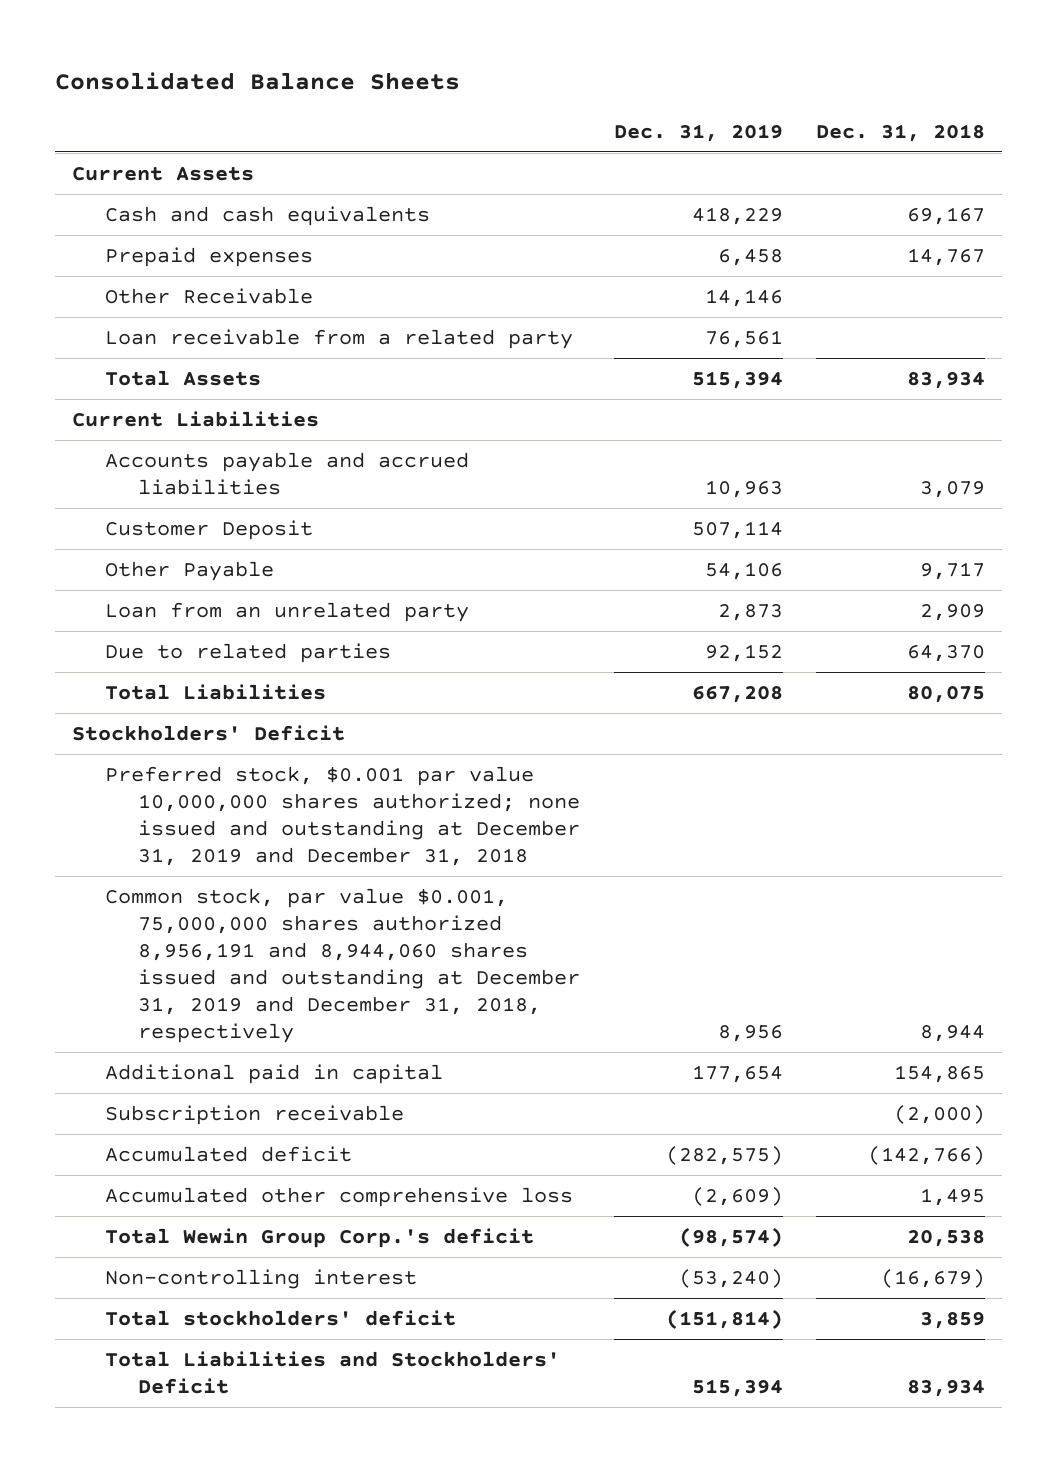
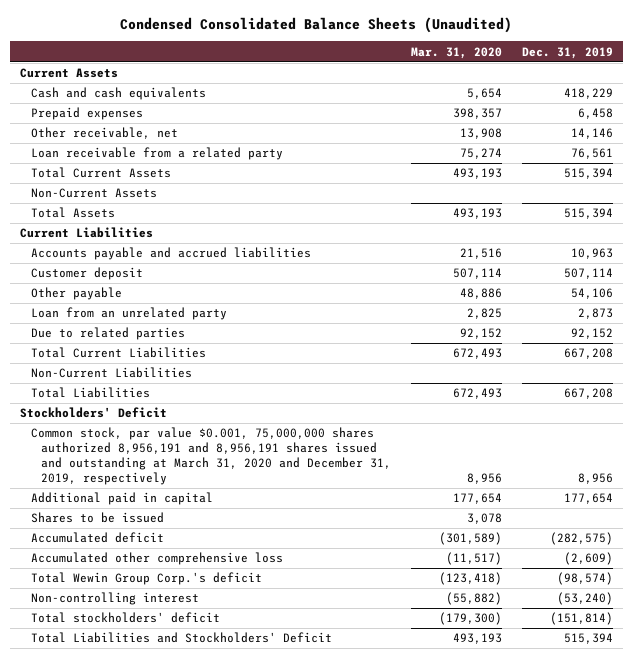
[54,71,460,90] Consolidated Balance Sheets -> [120,17,513,34] Condensed Consolidated Balance Sheets (Unaudited)
[816,123,986,142] Dec. 31, 2018 -> none
none -> [410,46,502,59] Mar. 31, 2020
[105,288,314,305] Other Receivable -> [30,127,178,140] Other receivable, net
none -> [30,167,171,179] Total Current Assets
none -> [30,188,157,199] Non-Current Assets
[105,520,314,541] Customer Deposit -> [30,267,143,281] Customer deposit
[105,561,275,582] Other Payable -> [30,287,122,301] Other payable
none -> [30,347,206,359] Total Current Liabilities
none -> [30,367,192,379] Non-Current Liabilities
[105,766,581,866] Preferred stock, $0.001 par value 10,000,000 shares authorized; none issued and outstanding at December 31, 2019 and December 31, 2018 -> none
[105,888,581,1043] Common stock, par value $0.001, 75,000,000 shares authorized 8,956,191 and 8,944,060 shares issued and outstanding at December 31, 2019 and December 31, 2018, respectively -> [30,427,392,485] Common stock, par value $0.001, 75,000,000 shares authorized 8,956,191 and 8,956,191 shares issued and outstanding at March 31, 2020 and December 31, 2019, respectively
[105,1105,405,1126] Subscription receivable -> none
none -> [30,512,164,524] Shares to be issued

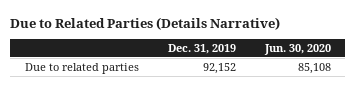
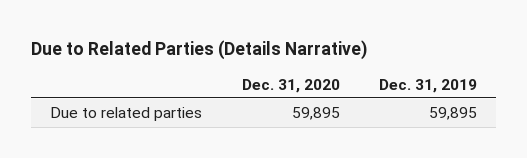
[263,43,331,55] Jun. 30, 2020 -> none
none -> [241,78,340,93] Dec. 31, 2020
[202,63,236,75] 92,152 -> [428,107,477,121] 59,895

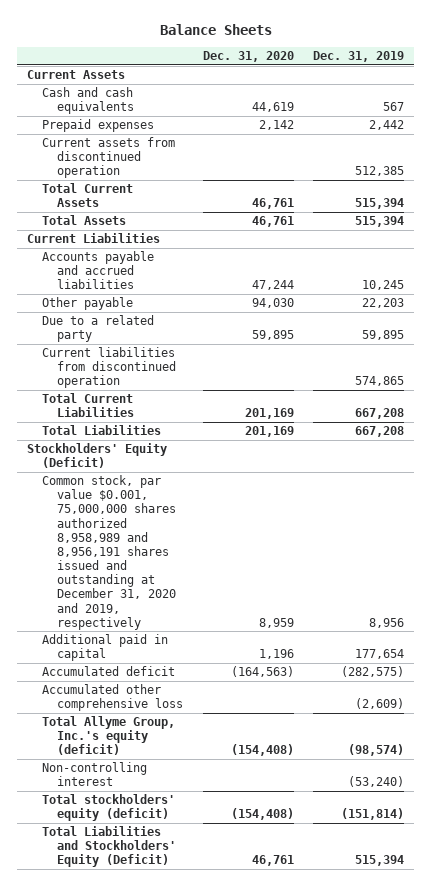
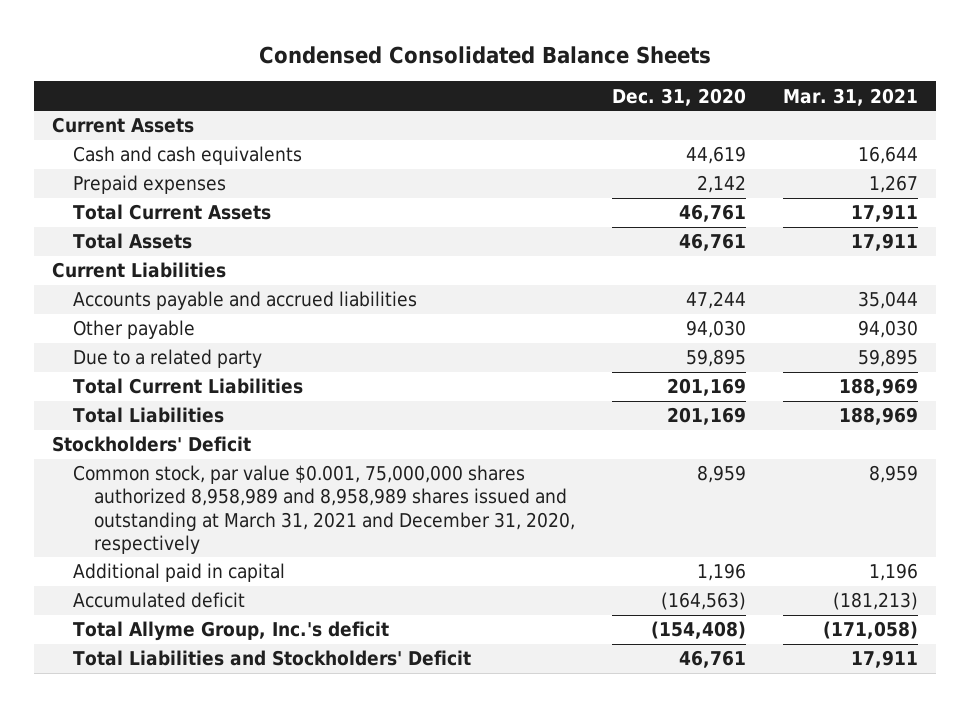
[159,24,272,36] Balance Sheets -> [258,45,711,64] Condensed Consolidated Balance Sheets
[313,51,405,63] Dec. 31, 2019 -> none
none -> [782,87,918,106] Mar. 31, 2021
[42,137,176,179] Current assets from discontinued operation -> none
[42,347,177,389] Current liabilities from discontinued operation -> none
[26,443,167,469] Stockholders' Equity (Deficit) -> [52,436,252,453] Stockholders' Deficit
[42,475,177,630] Common stock, par value $0.001, 75,000,000 shares authorized 8,958,989 and 8,956,191 shares issued and outstanding at December 31, 2020 and 2019, respectively -> [73,465,576,554] Common stock, par value $0.001, 75,000,000 shares authorized 8,958,989 and 8,958,989 shares issued and outstanding at March 31, 2021 and December 31, 2020, respectively
[42,684,184,712] Accumulated other comprehensive loss -> none
[42,762,148,787] Non-controlling interest -> none
[42,794,176,822] Total stockholders' equity (deficit) -> none
[42,716,176,756] Total Allyme Group, Inc.'s equity (deficit) -> [73,621,390,642] Total Allyme Group, Inc.'s deficit
[42,826,177,868] Total Liabilities and Stockholders' Equity (Deficit) -> [73,650,472,667] Total Liabilities and Stockholders' Deficit

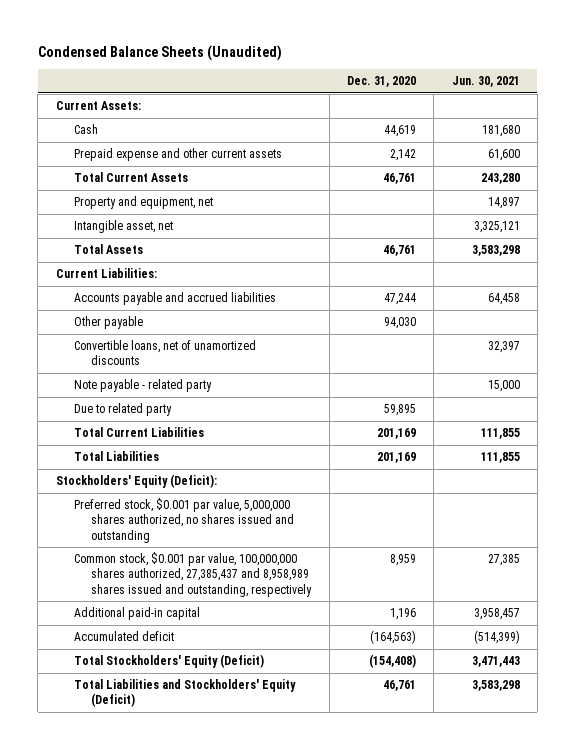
[258,45,711,64] Condensed Consolidated Balance Sheets -> [37,44,282,61] Condensed Balance Sheets (Unaudited)
[782,87,918,106] Mar. 31, 2021 -> none
none -> [451,76,520,88] Jun. 30, 2021
[52,117,195,134] Current Assets -> [55,101,141,111] Current Assets:
[73,146,303,166] Cash and cash equivalents -> [73,124,98,135] Cash
[73,175,227,195] Prepaid expenses -> [73,148,282,162] Prepaid expense and other current assets
none -> [73,196,213,210] Property and equipment, net
none -> [73,220,173,234] Intangible asset, net
[52,262,227,279] Current Liabilities -> [55,268,157,279] Current Liabilities:
none -> [73,340,256,366] Convertible loans, net of unamortized discounts
none -> [73,379,212,393] Note payable - related party
[73,349,263,369] Due to a related party -> [73,403,172,417] Due to related party
[52,436,252,453] Stockholders' Deficit -> [55,474,217,489] Stockholders' Equity (Deficit):
none -> [73,498,295,543] Preferred stock, $0.001 par value, 5,000,000 shares authorized, no shares issued and outstanding
[73,465,576,554] Common stock, par value $0.001, 75,000,000 shares authorized 8,958,989 and 8,958,989 shares issued and outstanding at March 31, 2021 and December 31, 2020, respectively -> [73,552,313,597] Common stock, $0.001 par value, 100,000,000 shares authorized, 27,385,437 and 8,958,989 shares issued and outstanding, respectively
[73,563,286,583] Additional paid in capital -> [73,607,200,621] Additional paid-in capital
[73,621,390,642] Total Allyme Group, Inc.'s deficit -> [73,654,264,669] Total Stockholders' Equity (Deficit)
[73,650,472,667] Total Liabilities and Stockholders' Deficit -> [73,679,296,708] Total Liabilities and Stockholders' Equity (Deficit)

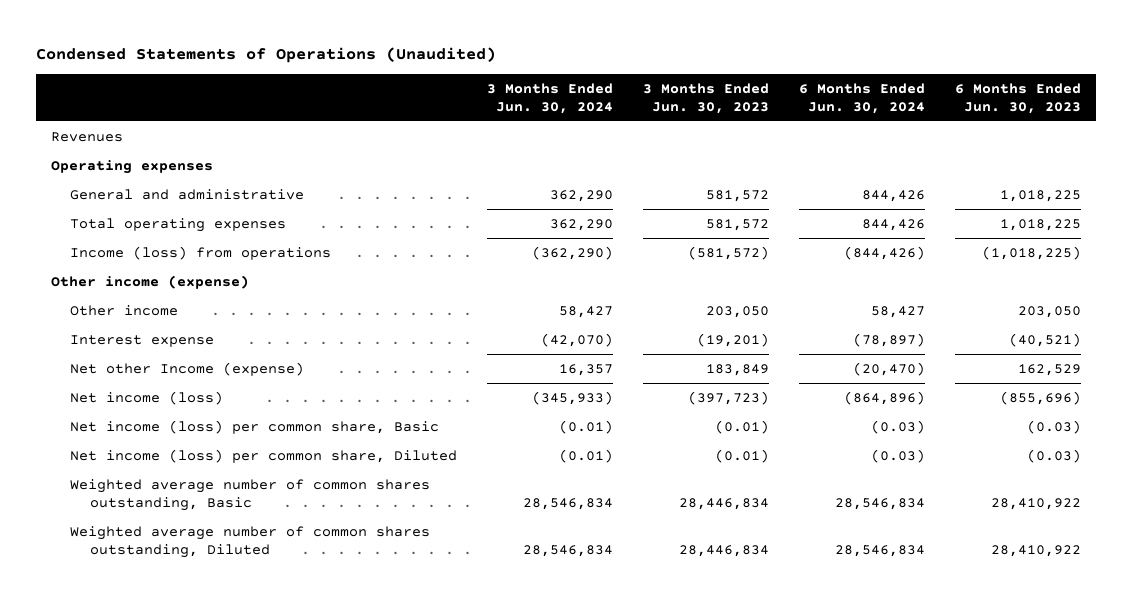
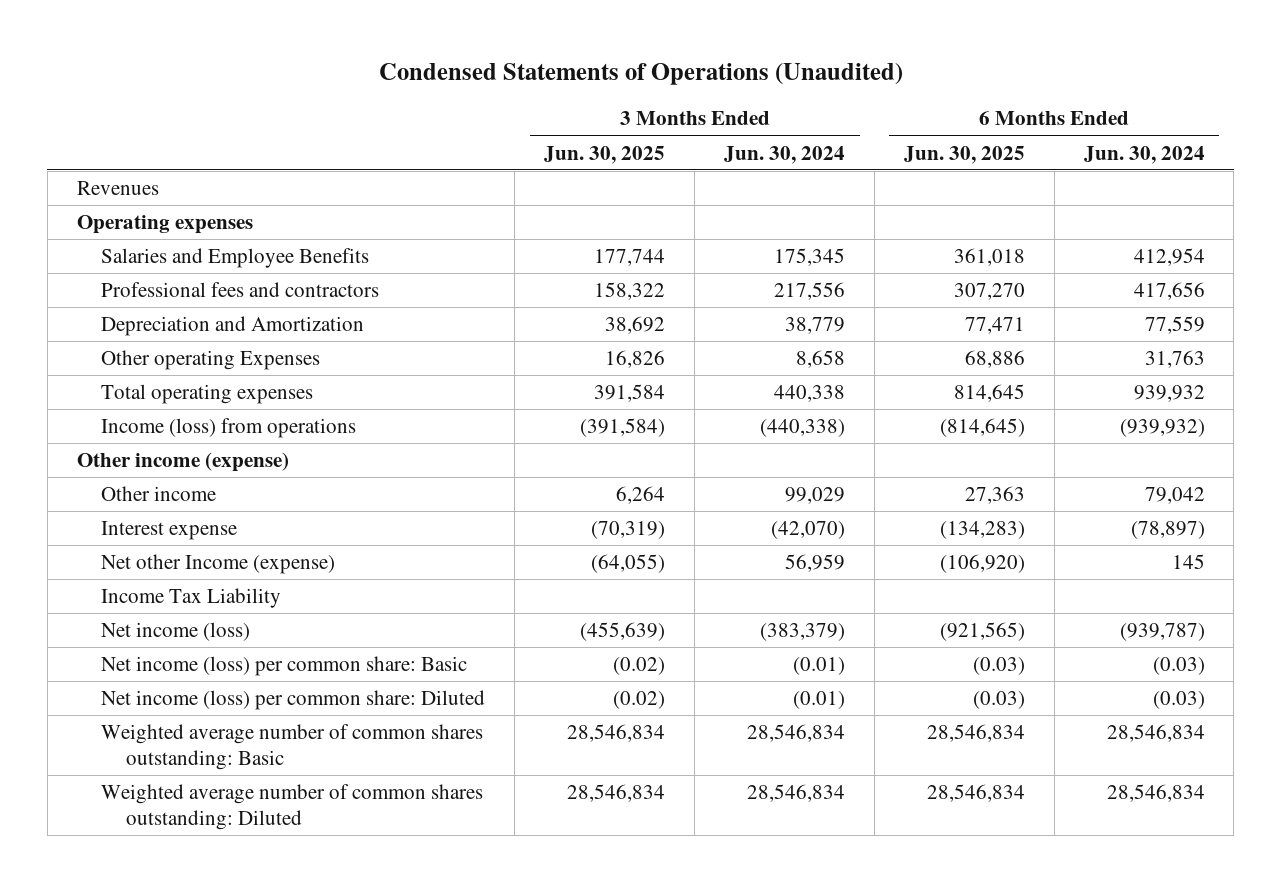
[643,82,770,114] 3 Months Ended Jun. 30, 2023 -> none
[954,82,1081,114] 6 Months Ended Jun. 30, 2023 -> none
none -> [544,145,666,164] Jun. 30, 2025
none -> [903,145,1025,164] Jun. 30, 2025
[70,188,305,200] General and administrative -> none
none -> [101,248,370,269] Salaries and Employee Benefits
none -> [101,282,380,298] Professional fees and contractors
none -> [101,316,365,337] Depreciation and Amortization
none -> [101,350,321,371] Other operating Expenses
[550,218,614,231] 362,290 -> [774,385,846,403] 440,338
[861,218,925,231] 844,426 -> [1133,385,1205,403] 939,932
[532,245,614,260] (362,290) -> [760,419,846,438] (440,338)
[843,245,925,260] (844,426) -> [1119,419,1205,438] (939,932)
[559,305,614,318] 58,427 -> [785,487,846,505] 99,029
[870,305,925,318] 58,427 -> [1144,487,1205,505] 79,042
[559,363,614,376] 16,357 -> [785,554,846,573] 56,959
[852,361,925,376] (20,470) -> [1171,554,1205,570] 145
none -> [101,588,282,609] Income Tax Liability
[532,390,614,405] (345,933) -> [760,623,846,642] (383,379)
[843,390,925,405] (864,896) -> [1119,623,1205,642] (939,787)
[70,419,440,434] Net income (loss) per common share, Basic -> [101,656,468,677] Net income (loss) per common share: Basic
[70,448,458,463] Net income (loss) per common share, Diluted -> [101,690,486,711] Net income (loss) per common share: Diluted
[70,478,431,511] Weighted average number of common shares outstanding, Basic -> [101,724,484,770] Weighted average number of common shares outstanding: Basic
[70,525,431,558] Weighted average number of common shares outstanding, Diluted -> [101,784,484,830] Weighted average number of common shares outstanding: Diluted

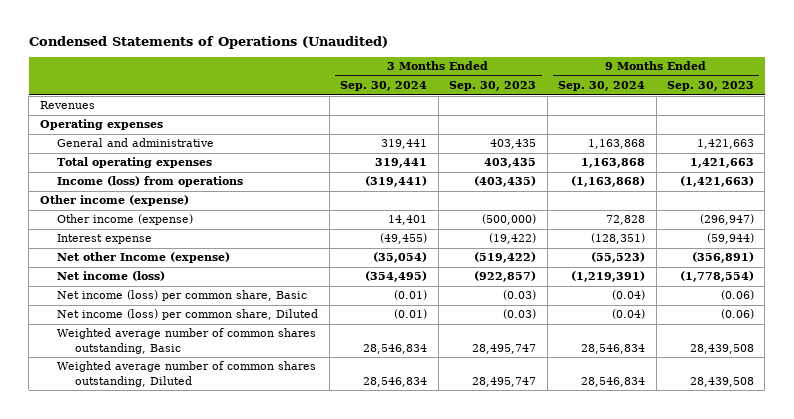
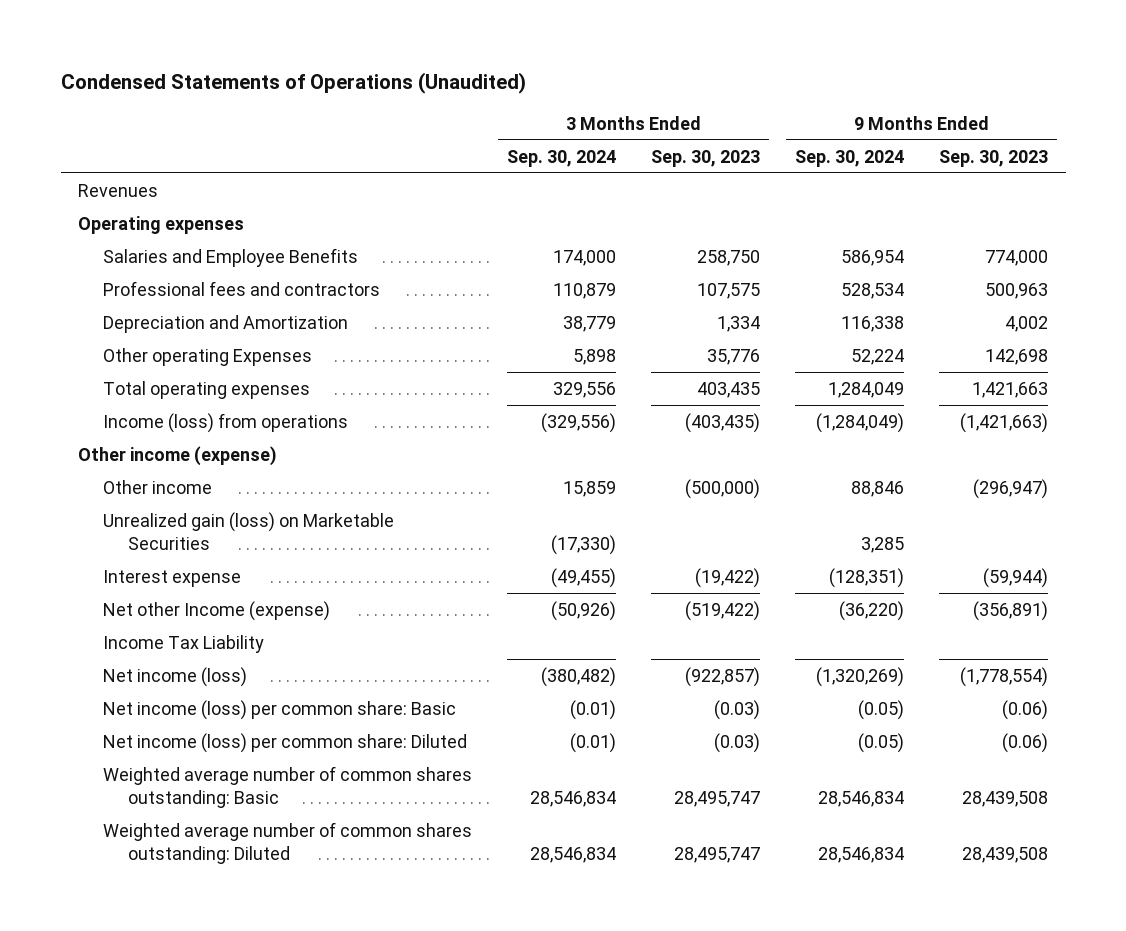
[57,138,215,148] General and administrative -> none
none -> [103,247,359,267] Salaries and Employee Benefits
none -> [103,280,381,296] Professional fees and contractors
none -> [103,314,349,333] Depreciation and Amortization
none -> [103,347,313,366] Other operating Expenses
[375,158,428,169] 319,441 -> [553,381,617,398] 329,556
[581,158,646,169] 1,163,868 -> [828,381,905,398] 1,284,049
[365,176,428,188] (319,441) -> [541,412,617,433] (329,556)
[571,176,646,188] (1,163,868) -> [816,412,905,433] (1,284,049)
[57,214,194,226] Other income (expense) -> [103,479,213,494] Other income
[388,215,428,226] 14,401 -> [563,480,617,497] 15,859
[606,215,646,226] 72,828 -> [851,480,905,497] 88,846
none -> [103,511,395,550] Unrealized gain (loss) on Marketable Securities
[373,252,428,264] (35,054) -> [551,600,617,621] (50,926)
[591,252,646,264] (55,523) -> [839,600,905,621] (36,220)
none -> [103,634,265,653] Income Tax Liability
[365,271,428,283] (354,495) -> [541,666,617,687] (380,482)
[571,271,646,283] (1,219,391) -> [816,666,905,687] (1,320,269)
[57,290,308,302] Net income (loss) per common share, Basic -> [103,699,457,720] Net income (loss) per common share: Basic
[612,290,646,301] (0.04) -> [858,699,905,720] (0.05)
[57,309,319,321] Net income (loss) per common share, Diluted -> [103,732,468,753] Net income (loss) per common share: Diluted
[612,309,646,320] (0.04) -> [858,732,905,753] (0.05)
[57,328,317,354] Weighted average number of common shares outstanding, Basic -> [103,765,473,808] Weighted average number of common shares outstanding: Basic
[57,361,317,387] Weighted average number of common shares outstanding, Diluted -> [103,821,473,864] Weighted average number of common shares outstanding: Diluted

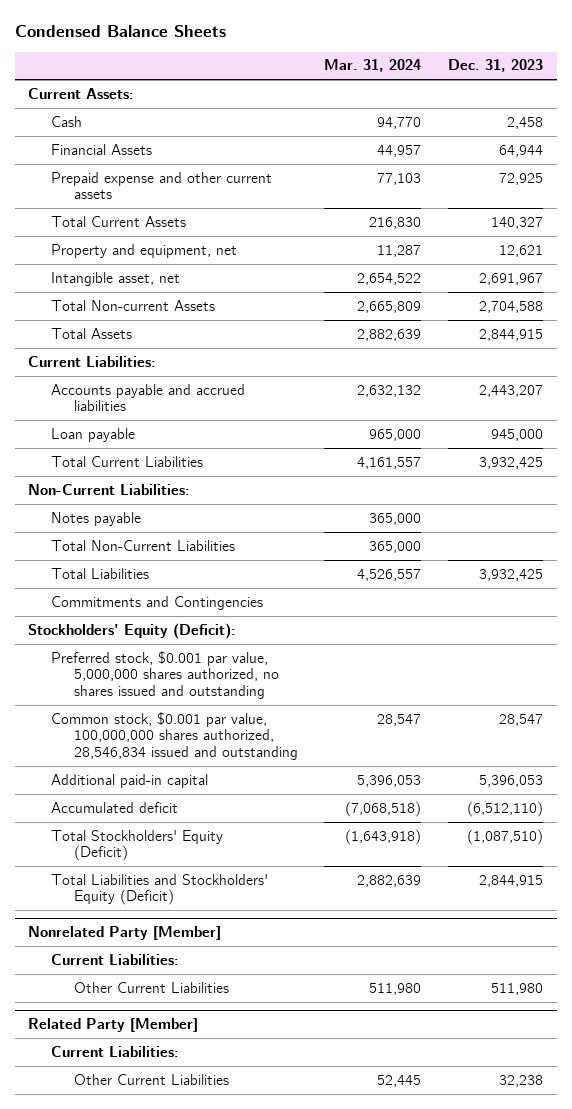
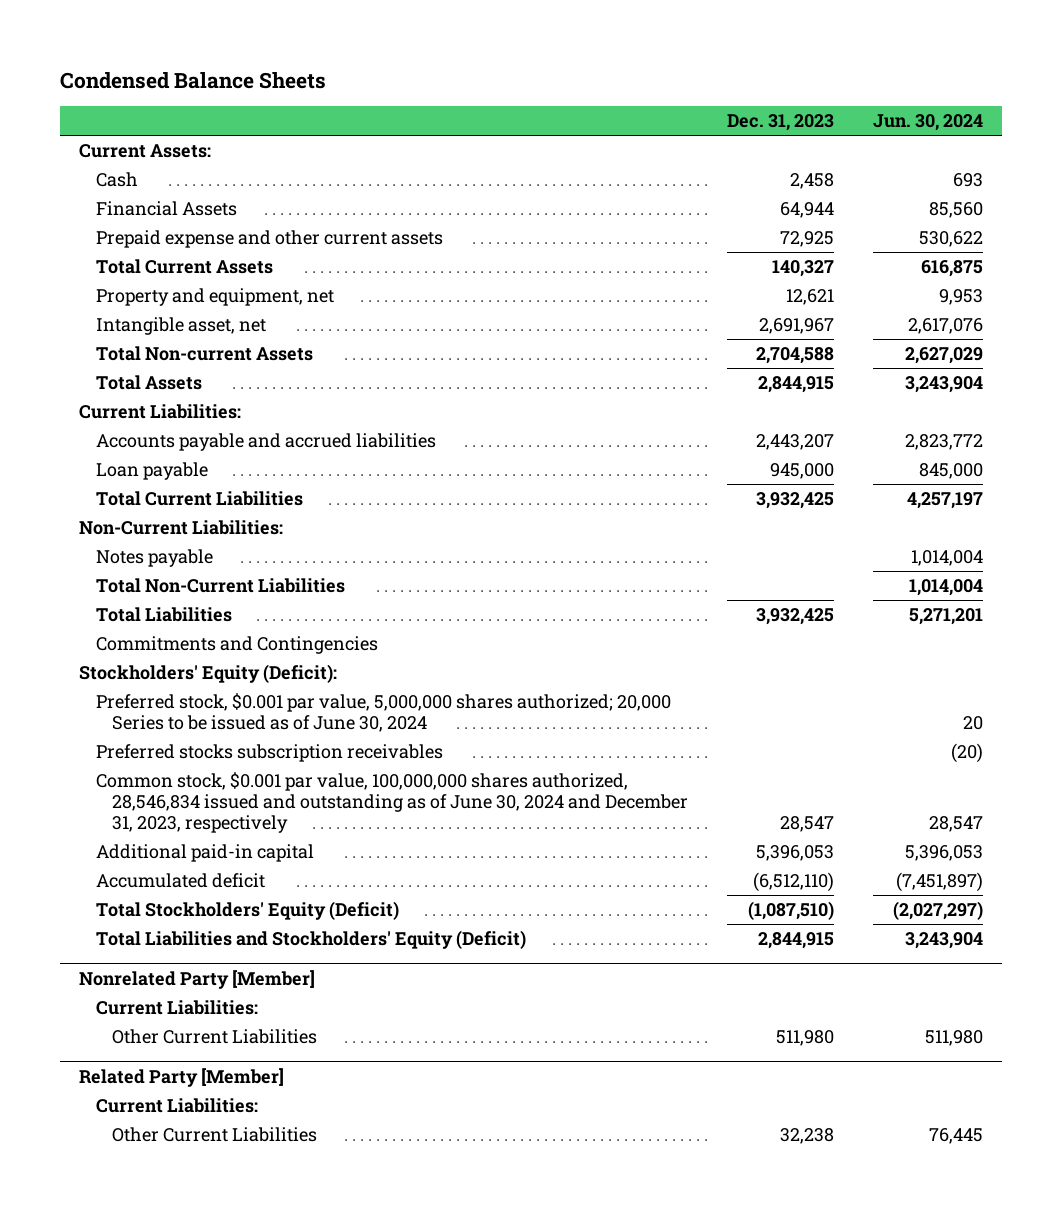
[324,59,422,73] Mar. 31, 2024 -> none
none -> [873,114,984,132] Jun. 30, 2024
[51,650,279,699] Preferred stock, $0.001 par value, 5,000,000 shares authorized, no shares issued and outstanding -> [95,693,671,733] Preferred stock, $0.001 par value, 5,000,000 shares authorized; 20,000 Series to be issued as of June 30, 2024
none -> [95,744,443,763] Preferred stocks subscription receivables
[51,711,298,760] Common stock, $0.001 par value, 100,000,000 shares authorized, 28,546,834 issued and outstanding -> [95,772,689,834] Common stock, $0.001 par value, 100,000,000 shares authorized, 28,546,834 issued and outstanding as of June 30, 2024 and December 31, 2023, respectively

